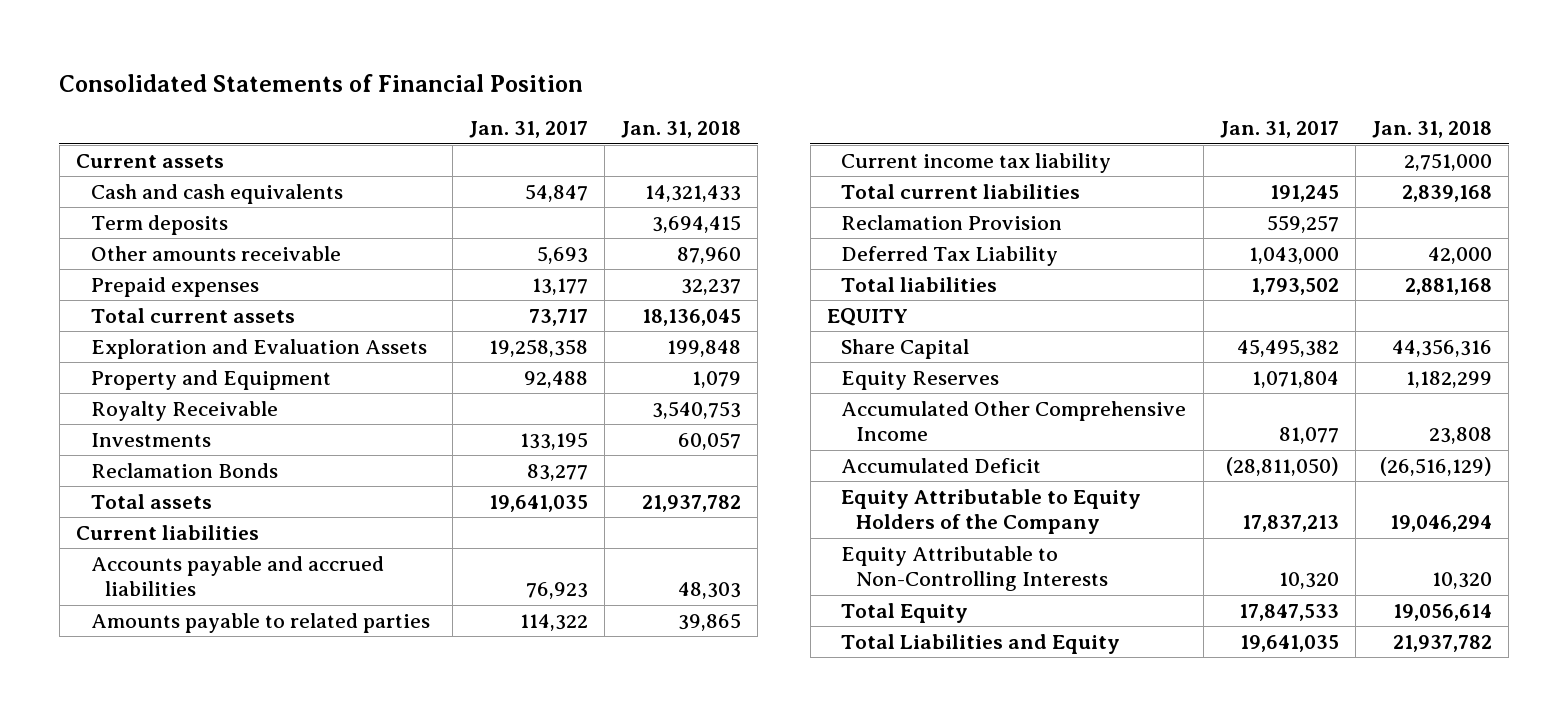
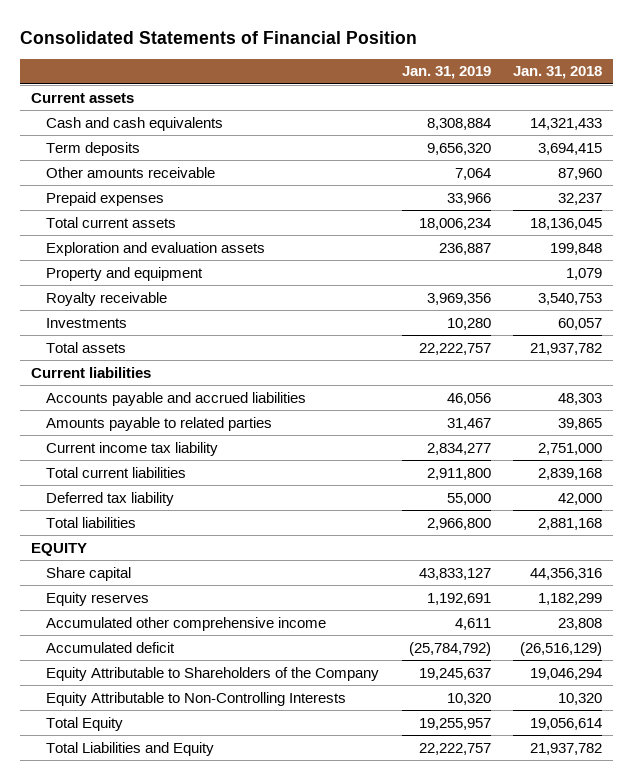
[468,121,588,139] Jan. 31, 2017 -> none
none -> [401,66,491,80] Jan. 31, 2019
[90,338,427,359] Exploration and Evaluation Assets -> [46,241,266,256] Exploration and evaluation assets
[90,369,331,390] Property and Equipment -> [46,266,204,281] Property and equipment
[90,400,278,421] Royalty Receivable -> [46,291,168,306] Royalty receivable
[90,462,278,478] Reclamation Bonds -> none
[841,214,1063,230] Reclamation Provision -> none
[841,245,1059,266] Deferred Tax Liability -> [46,491,175,506] Deferred tax liability
[841,338,970,359] Share Capital -> [46,566,132,581] Share capital
[841,370,1000,390] Equity Reserves -> [46,591,150,606] Equity reserves
[841,400,1187,442] Accumulated Other Comprehensive Income -> [46,616,327,631] Accumulated other comprehensive income
[841,457,1042,473] Accumulated Deficit -> [46,641,176,653] Accumulated deficit
[841,488,1142,535] Equity Attributable to Equity Holders of the Company -> [46,666,380,681] Equity Attributable to Shareholders of the Company

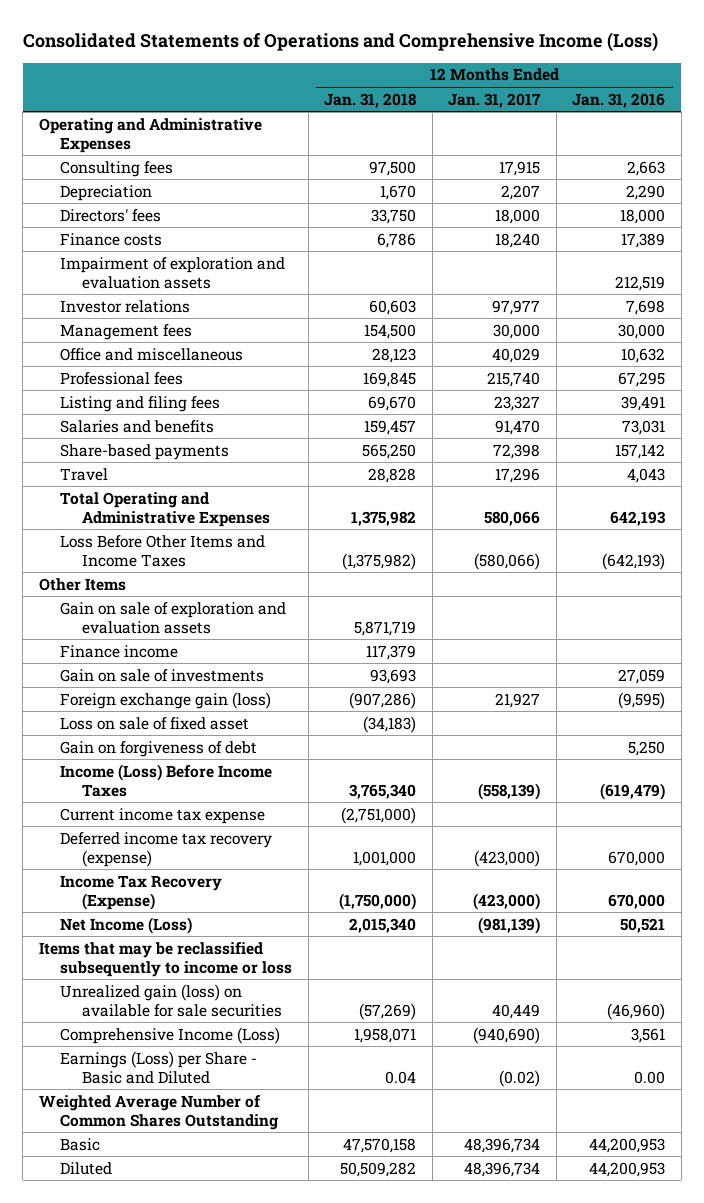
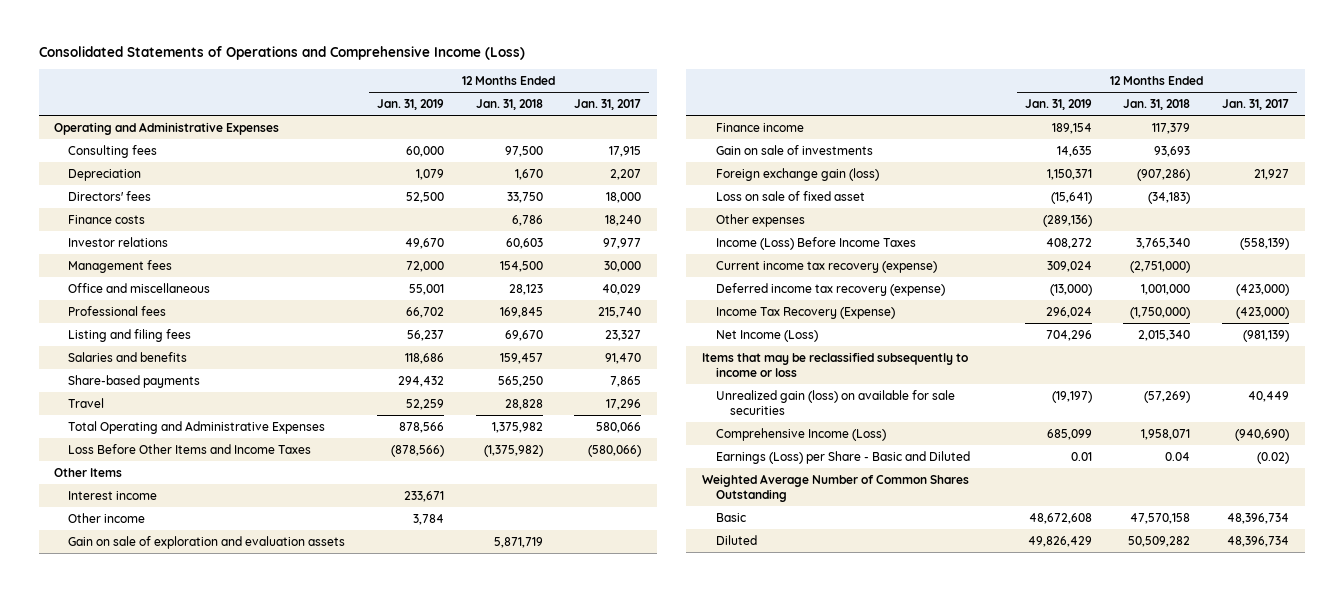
[572,92,666,108] Jan. 31, 2016 -> none
none -> [376,98,444,110] Jan. 31, 2019
[60,256,286,289] Impairment of exploration and evaluation assets -> none
[493,443,541,459] 72,398 -> [610,375,642,387] 7,865
none -> [68,490,158,500] Interest income
none -> [68,512,146,523] Other income
[60,740,258,757] Gain on forgiveness of debt -> none
none -> [716,213,806,227] Other expenses
[60,807,266,824] Current income tax expense -> [716,260,938,273] Current income tax recovery (expense)

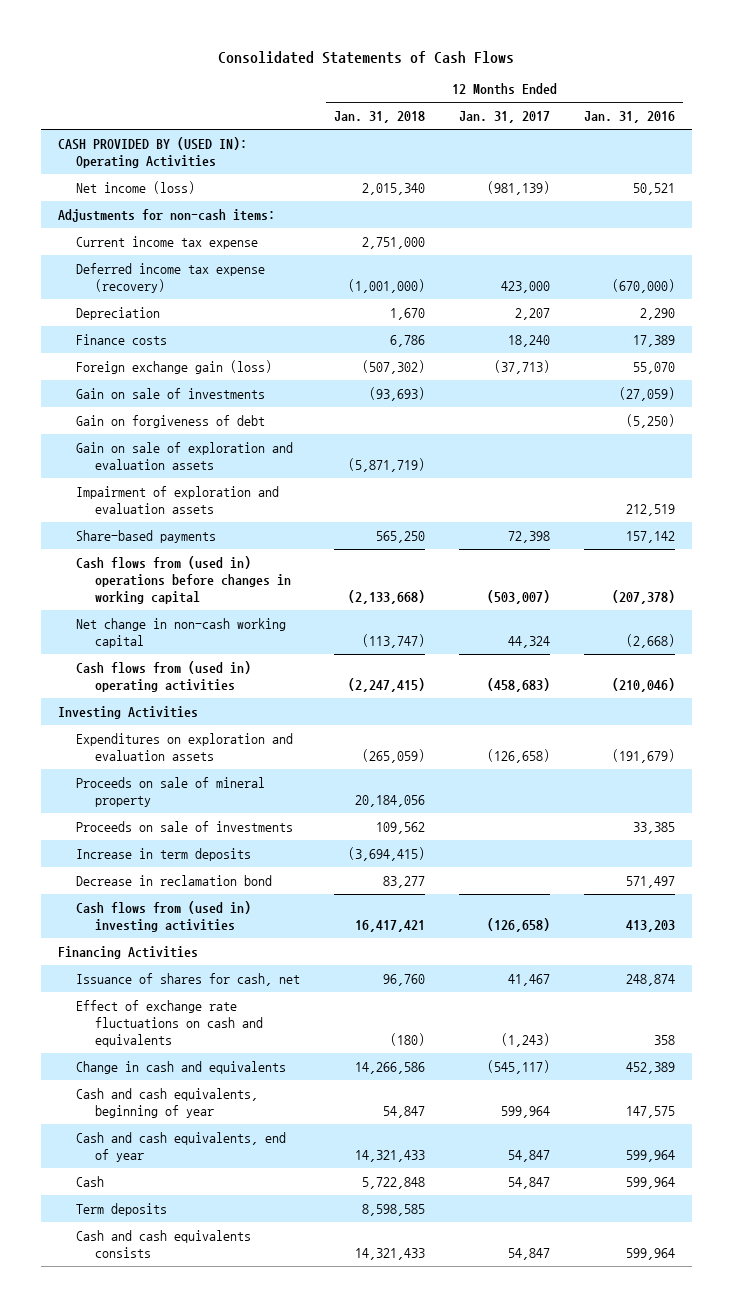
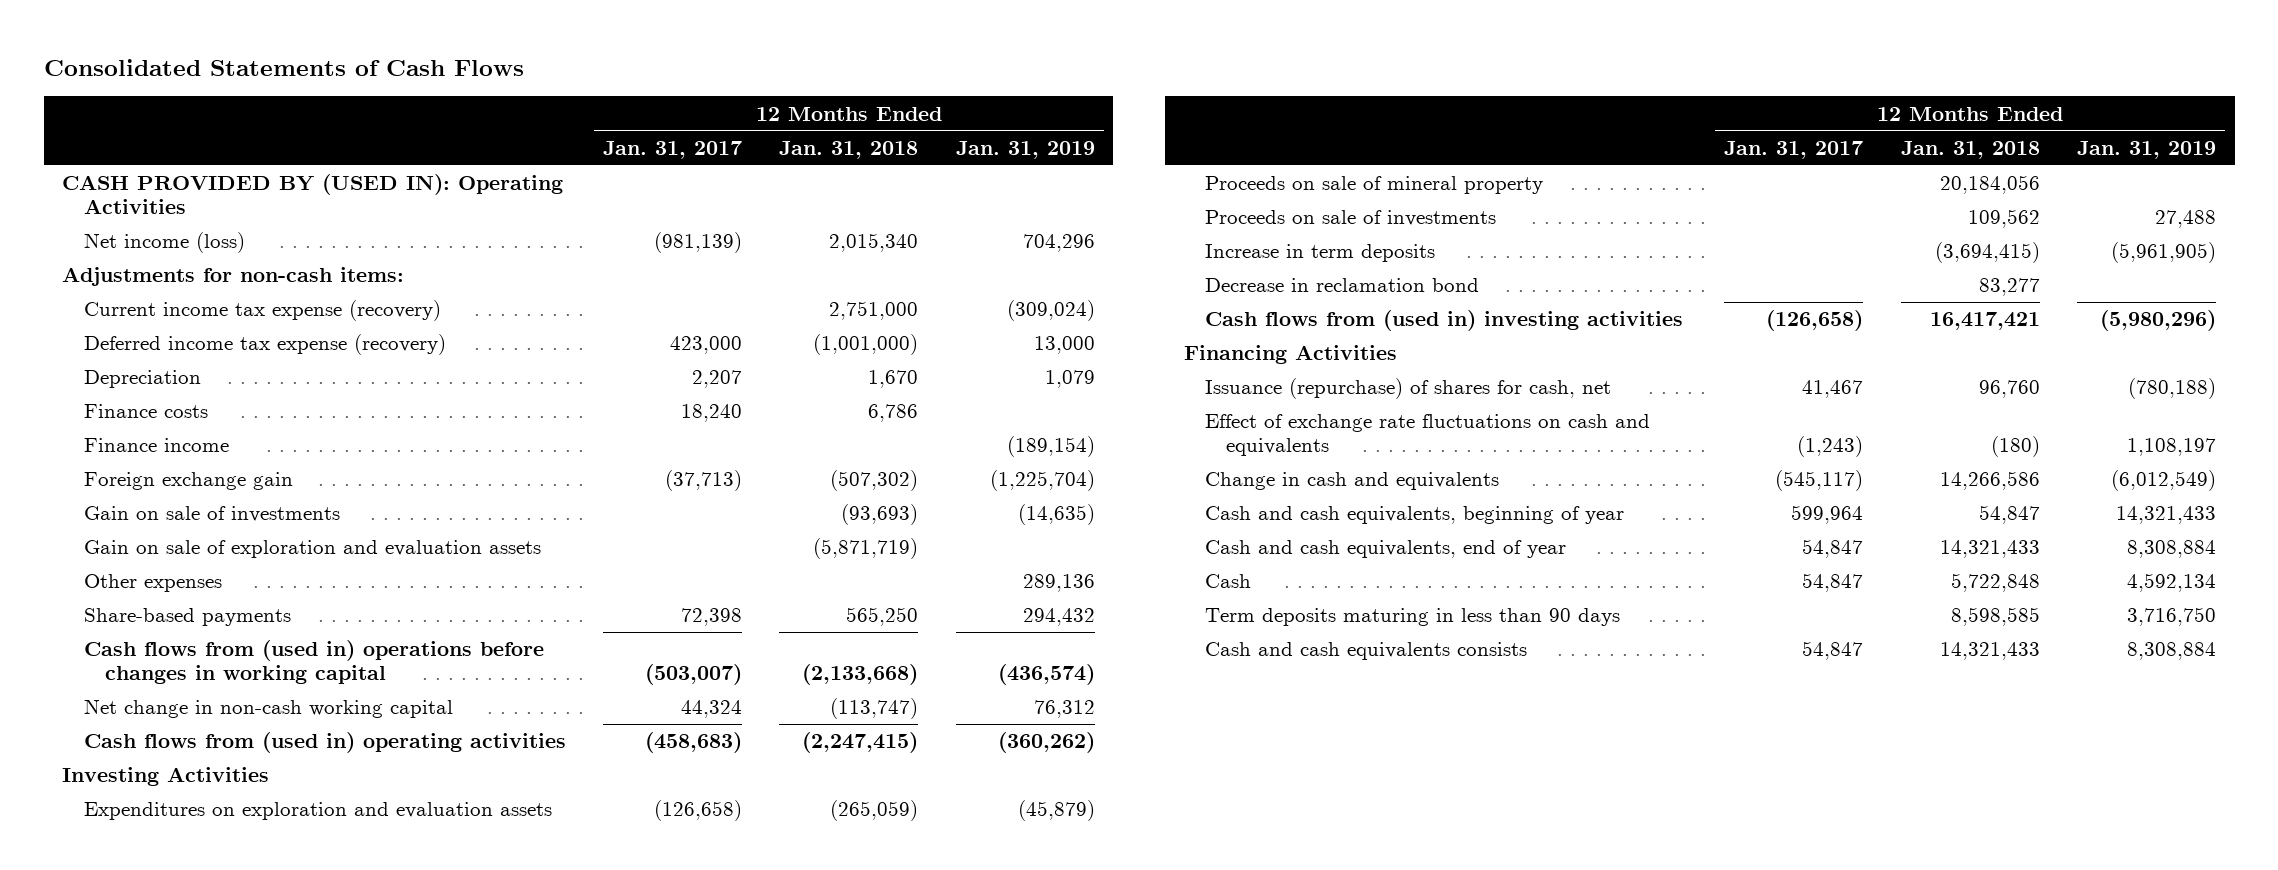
[583,111,675,124] Jan. 31, 2016 -> none
none -> [955,140,1095,159] Jan. 31, 2019
[76,235,259,249] Current income tax expense -> [83,300,441,322] Current income tax expense (recovery)
none -> [83,438,229,453] Finance income
[76,359,273,374] Foreign exchange gain (loss) -> [83,472,293,491] Foreign exchange gain
[76,414,266,428] Gain on forgiveness of debt -> none
[76,485,280,514] Impairment of exploration and evaluation assets -> none
none -> [83,574,222,593] Other expenses
[76,972,301,986] Issuance of shares for cash, net -> [1204,378,1611,400] Issuance (repurchase) of shares for cash, net
[76,1202,168,1216] Term deposits -> [1204,608,1620,627] Term deposits maturing in less than 90 days

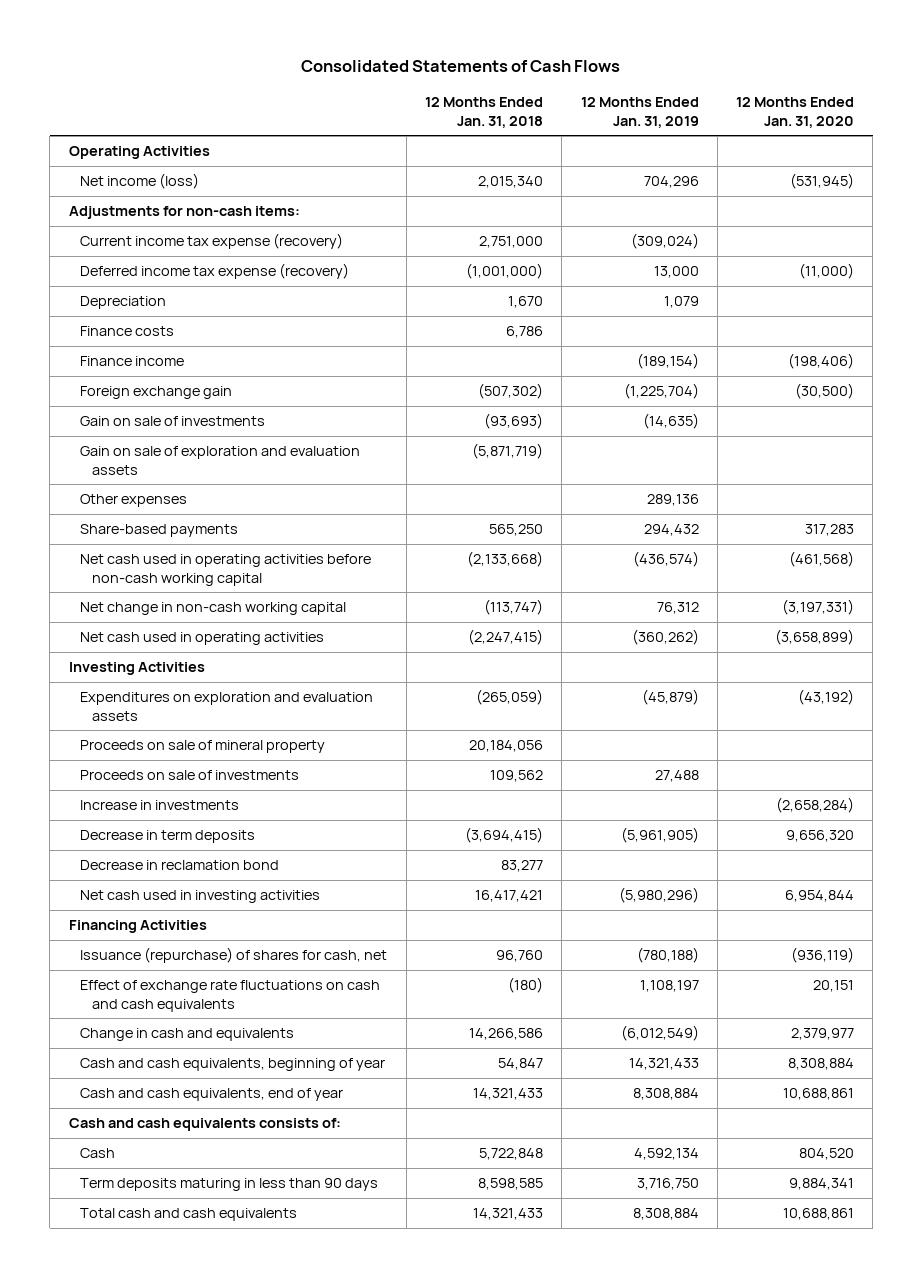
[602,140,742,159] Jan. 31, 2017 -> none
none -> [736,97,855,128] 12 Months Ended Jan. 31, 2020
[62,174,564,215] CASH PROVIDED BY (USED IN): Operating Activities -> [68,146,210,160] Operating Activities
[83,640,544,685] Cash flows from (used in) operations before changes in working capital -> [80,554,372,586] Net cash used in operating activities before non-cash working capital
[83,732,566,754] Cash flows from (used in) operating activities -> [80,632,325,646] Net cash used in operating activities
none -> [80,800,240,811] Increase in investments
[1204,244,1435,263] Increase in term deposits -> [80,830,256,844] Decrease in term deposits
[1204,310,1683,332] Cash flows from (used in) investing activities -> [80,890,321,904] Net cash used in investing activities
[1204,414,1650,457] Effect of exchange rate fluctuations on cash and equivalents -> [80,980,381,1012] Effect of exchange rate fluctuations on cash and cash equivalents
none -> [68,1118,341,1132] Cash and cash equivalents consists of:
[1204,642,1527,661] Cash and cash equivalents consists -> [80,1208,298,1222] Total cash and cash equivalents

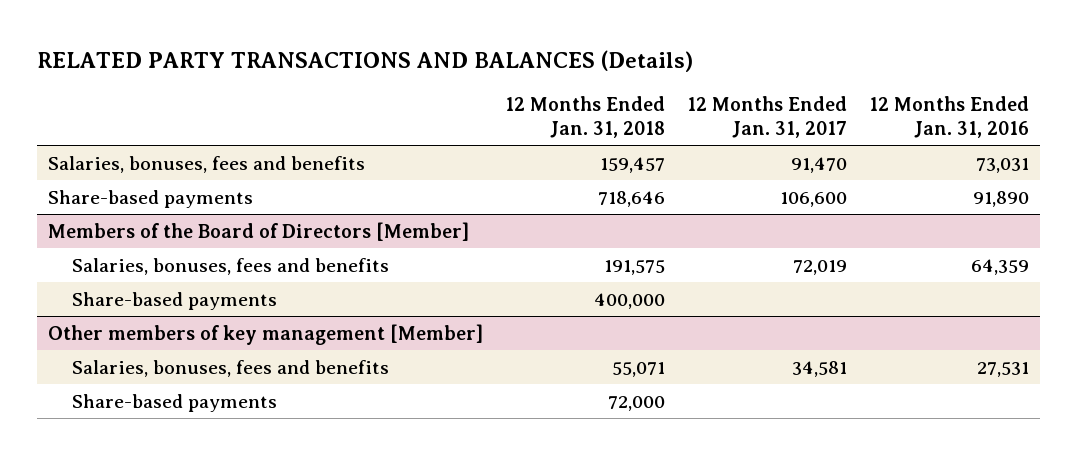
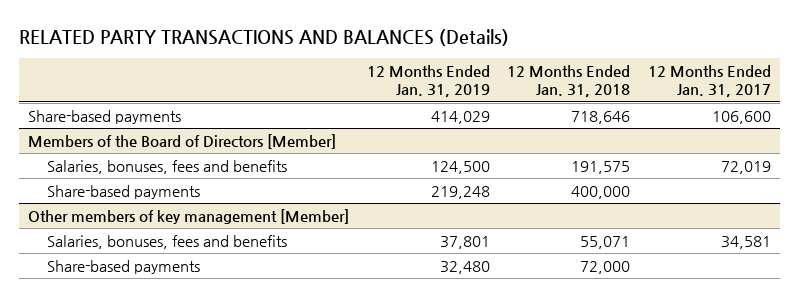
[869,96,1030,139] 12 Months Ended Jan. 31, 2016 -> none
none -> [366,65,490,98] 12 Months Ended Jan. 31, 2019
[48,155,366,173] Salaries, bonuses, fees and benefits -> none

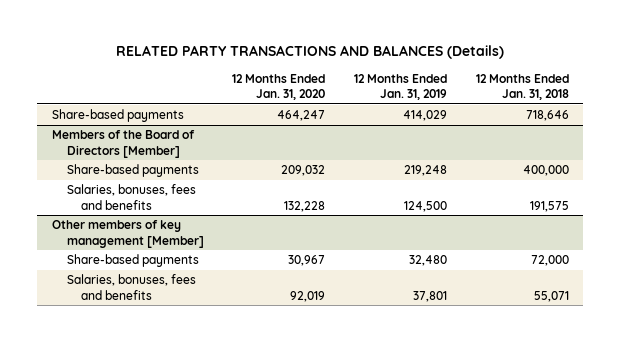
[647,65,771,98] 12 Months Ended Jan. 31, 2017 -> none
none -> [232,73,326,100] 12 Months Ended Jan. 31, 2020
[47,160,288,175] Salaries, bonuses, fees and benefits -> [66,184,196,210] Salaries, bonuses, fees and benefits
[47,235,288,250] Salaries, bonuses, fees and benefits -> [66,274,196,300] Salaries, bonuses, fees and benefits

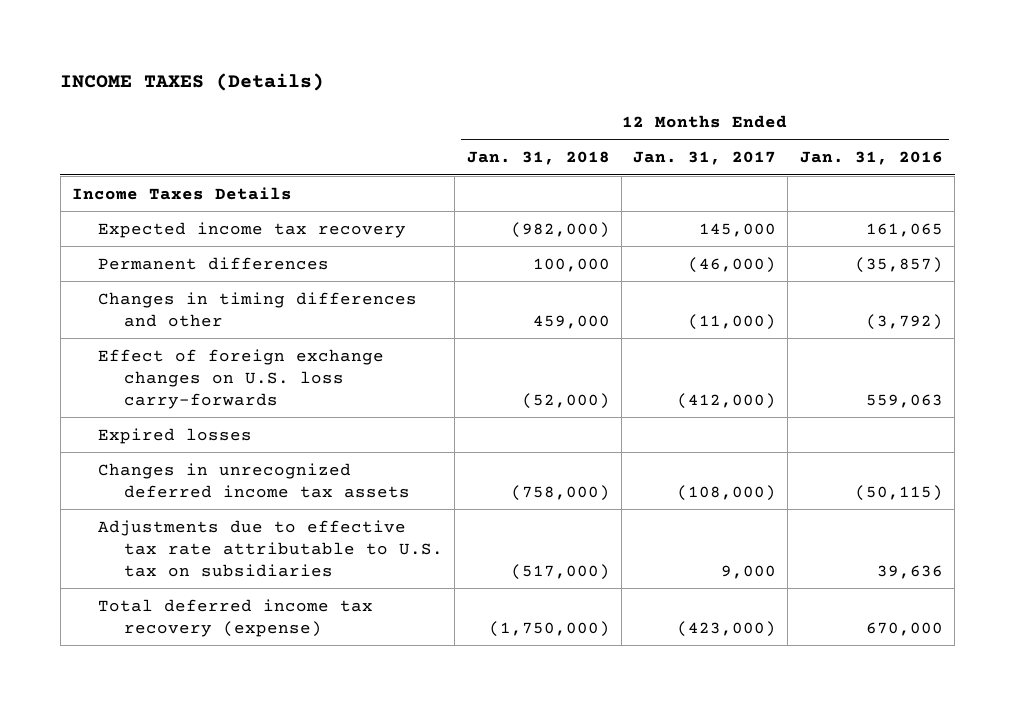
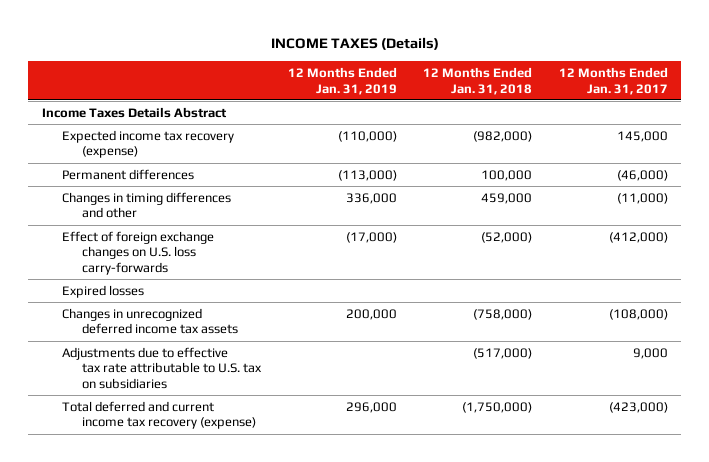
[799,151,943,166] Jan. 31, 2016 -> none
none -> [287,66,397,95] 12 Months Ended Jan. 31, 2019
[71,186,292,200] Income Taxes Details -> [41,106,227,118] Income Taxes Details Abstract
[97,221,406,238] Expected income tax recovery -> [62,129,235,159] Expected income tax recovery (expense)
[97,598,373,637] Total deferred income tax recovery (expense) -> [62,400,257,430] Total deferred and current income tax recovery (expense)

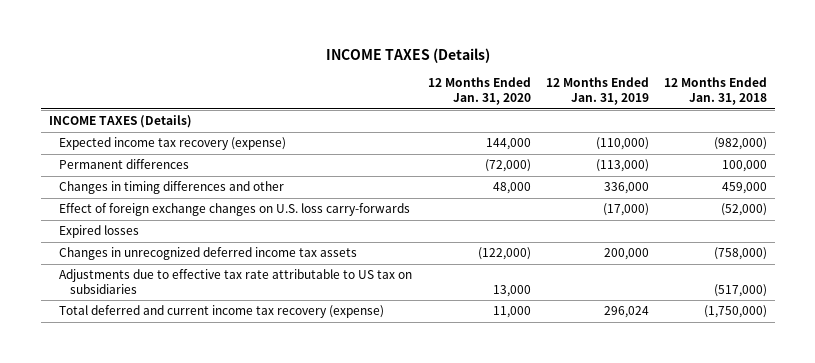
[558,66,668,95] 12 Months Ended Jan. 31, 2017 -> none
none -> [427,77,531,105] 12 Months Ended Jan. 31, 2020
[41,106,227,118] Income Taxes Details Abstract -> [48,115,192,129] INCOME TAXES (Details)
[62,346,263,390] Adjustments due to effective tax rate attributable to U.S. tax on subsidiaries -> [59,269,413,294] Adjustments due to effective tax rate attributable to US tax on subsidiaries
[345,401,397,413] 296,000 -> [603,306,649,319] 296,024

